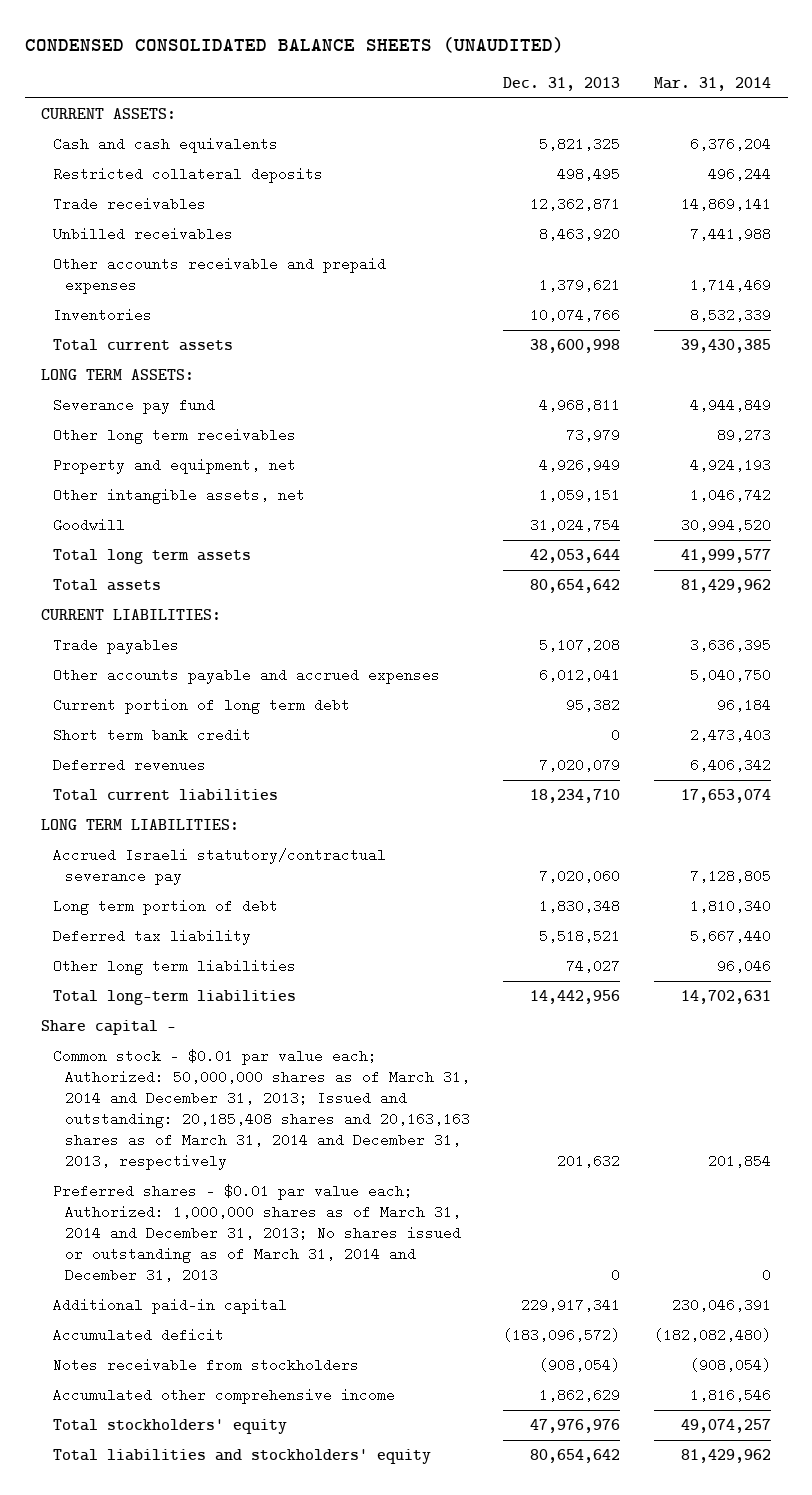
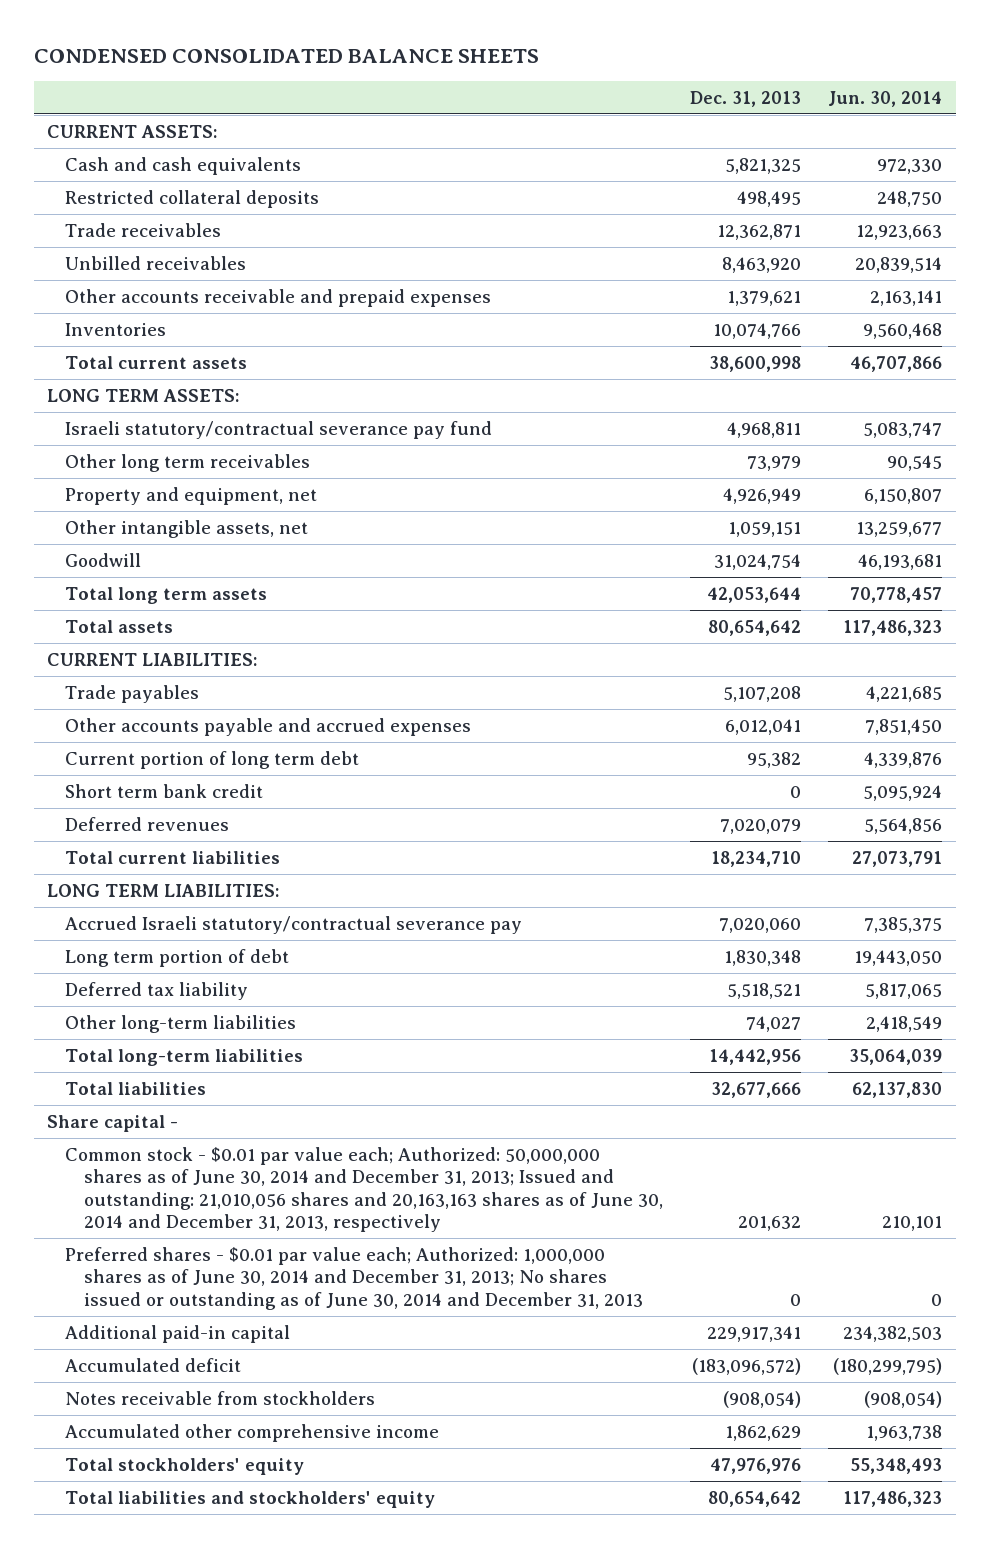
[24,36,564,53] CONDENSED CONSOLIDATED BALANCE SHEETS (UNAUDITED) -> [33,48,539,63] CONDENSED CONSOLIDATED BALANCE SHEETS
[653,76,771,91] Mar. 31, 2014 -> none
none -> [828,91,943,108] Jun. 30, 2014
[53,398,216,415] Severance pay fund -> [65,420,493,439] Israeli statutory/contractual severance pay fund
[53,959,297,976] Other long term liabilities -> [65,1014,297,1033] Other long-term liabilities
none -> [65,1081,207,1095] Total liabilities
[53,1049,470,1170] Common stock - $0.01 par value each; Authorized: 50,000,000 shares as of March 31, 2014 and December 31, 2013; Issued and outstanding: 20,185,408 shares and 20,163,163 shares as of March 31, 2014 and December 31, 2013, respectively -> [65,1146,663,1233] Common stock - $0.01 par value each; Authorized: 50,000,000 shares as of June 30, 2014 and December 31, 2013; Issued and outstanding: 21,010,056 shares and 20,163,163 shares as of June 30, 2014 and December 31, 2013, respectively
[53,1184,461,1282] Preferred shares - $0.01 par value each; Authorized: 1,000,000 shares as of March 31, 2014 and December 31, 2013; No shares issued or outstanding as of March 31, 2014 and December 31, 2013 -> [65,1246,643,1310] Preferred shares - $0.01 par value each; Authorized: 1,000,000 shares as of June 30, 2014 and December 31, 2013; No shares issued or outstanding as of June 30, 2014 and December 31, 2013

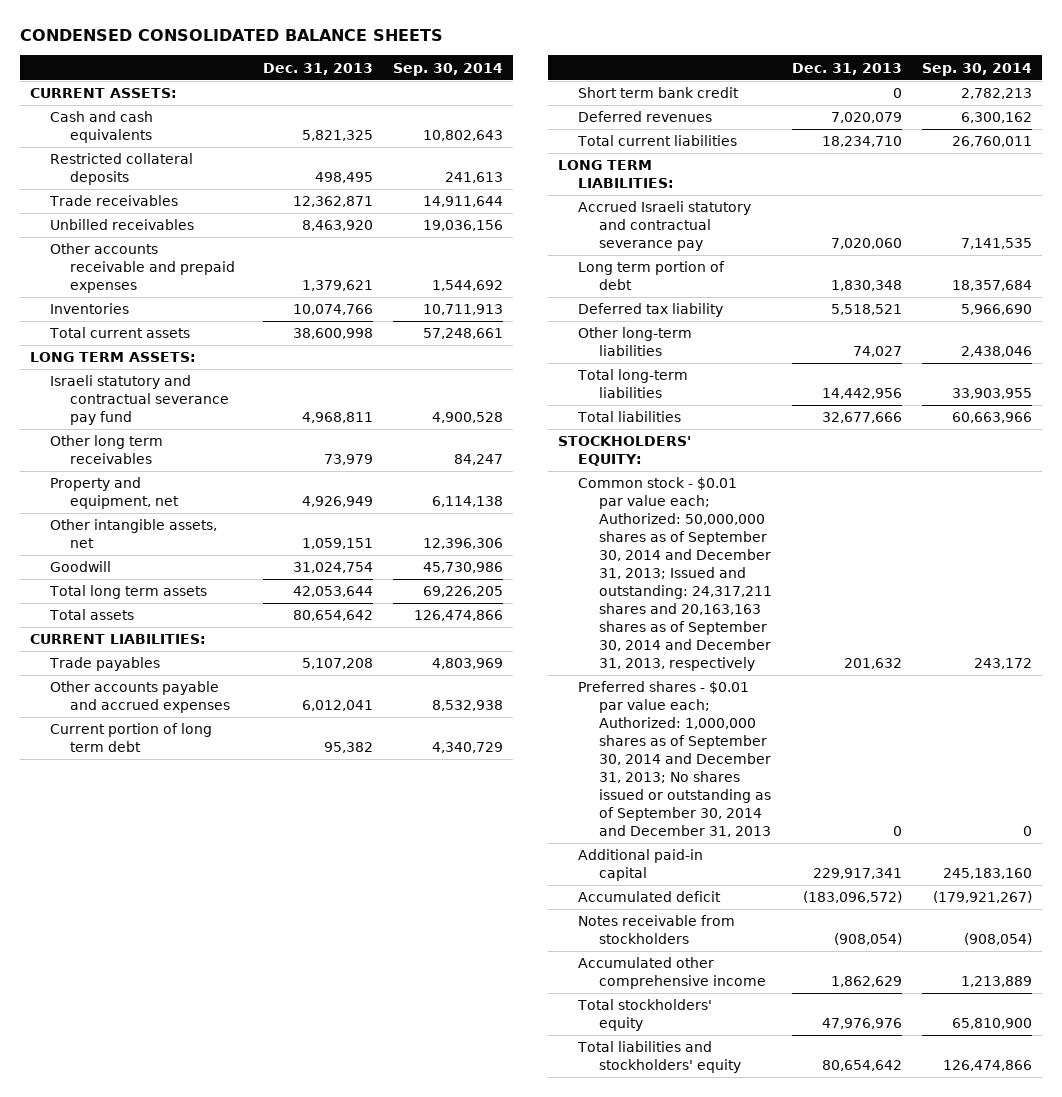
[828,91,943,108] Jun. 30, 2014 -> none
none -> [393,62,504,76] Sep. 30, 2014
[65,420,493,439] Israeli statutory/contractual severance pay fund -> [49,375,230,426] Israeli statutory and contractual severance pay fund
[65,915,523,934] Accrued Israeli statutory/contractual severance pay -> [578,201,752,252] Accrued Israeli statutory and contractual severance pay
[47,1114,179,1132] Share capital - -> none
none -> [558,436,692,467] STOCKHOLDERS' EQUITY:
[65,1146,663,1233] Common stock - $0.01 par value each; Authorized: 50,000,000 shares as of June 30, 2014 and December 31, 2013; Issued and outstanding: 21,010,056 shares and 20,163,163 shares as of June 30, 2014 and December 31, 2013, respectively -> [578,477,772,671] Common stock - $0.01 par value each; Authorized: 50,000,000 shares as of September 30, 2014 and December 31, 2013; Issued and outstanding: 24,317,211 shares and 20,163,163 shares as of September 30, 2014 and December 31, 2013, respectively
[65,1246,643,1310] Preferred shares - $0.01 par value each; Authorized: 1,000,000 shares as of June 30, 2014 and December 31, 2013; No shares issued or outstanding as of June 30, 2014 and December 31, 2013 -> [578,681,771,838] Preferred shares - $0.01 par value each; Authorized: 1,000,000 shares as of September 30, 2014 and December 31, 2013; No shares issued or outstanding as of September 30, 2014 and December 31, 2013

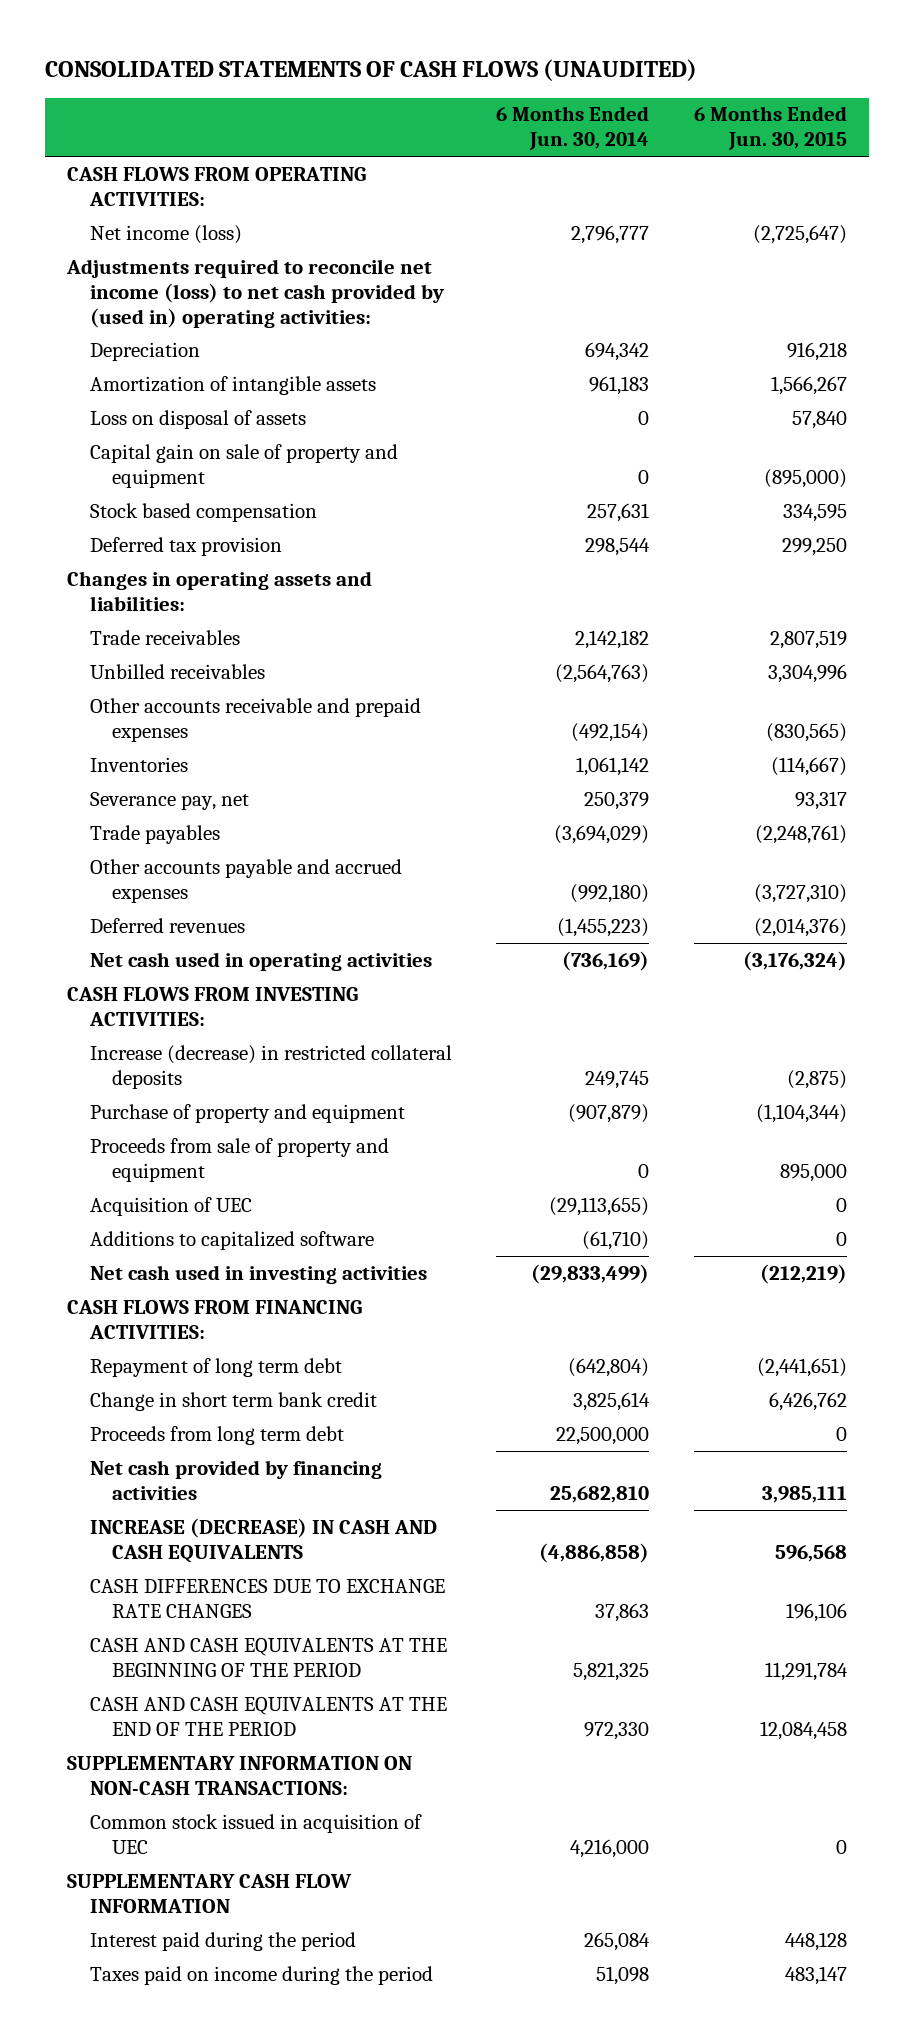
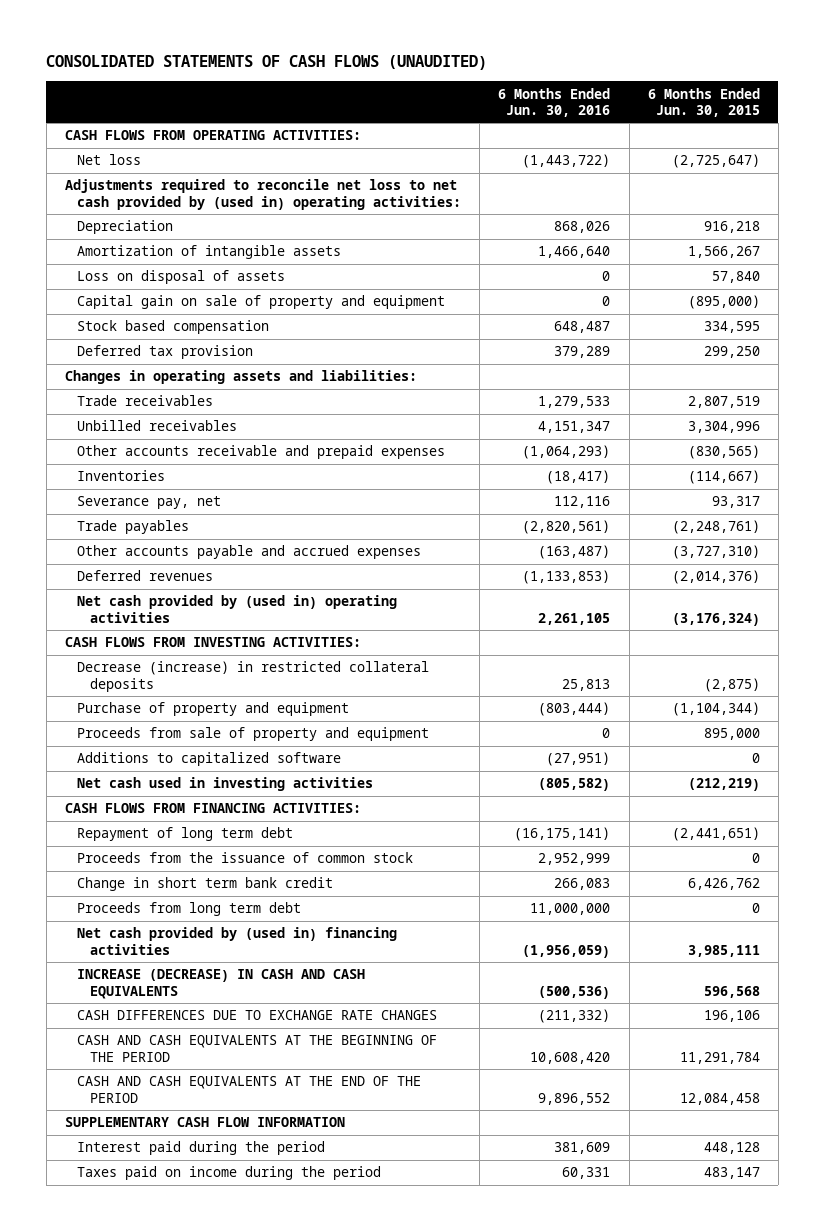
[496,106,650,151] 6 Months Ended Jun. 30, 2014 -> none
none -> [498,87,611,117] 6 Months Ended Jun. 30, 2016
[89,224,242,244] Net income (loss) -> [77,154,142,166] Net loss
[66,258,444,328] Adjustments required to reconcile net income (loss) to net cash provided by (used in) operating activities: -> [64,179,462,210] Adjustments required to reconcile net loss to net cash provided by (used in) operating activities:
[89,951,432,971] Net cash used in operating activities -> [77,595,398,623] Net cash provided by (used in) operating activities
[89,1044,452,1089] Increase (decrease) in restricted collateral deposits -> [77,661,430,692] Decrease (increase) in restricted collateral deposits
[89,1196,252,1216] Acquisition of UEC -> none
none -> [77,852,414,864] Proceeds from the issuance of common stock
[89,1459,382,1500] Net cash provided by financing activities -> [77,927,398,955] Net cash provided by (used in) financing activities
[67,1755,413,1795] SUPPLEMENTARY INFORMATION ON NON-CASH TRANSACTIONS: -> none
[89,1813,422,1854] Common stock issued in acquisition of UEC -> none

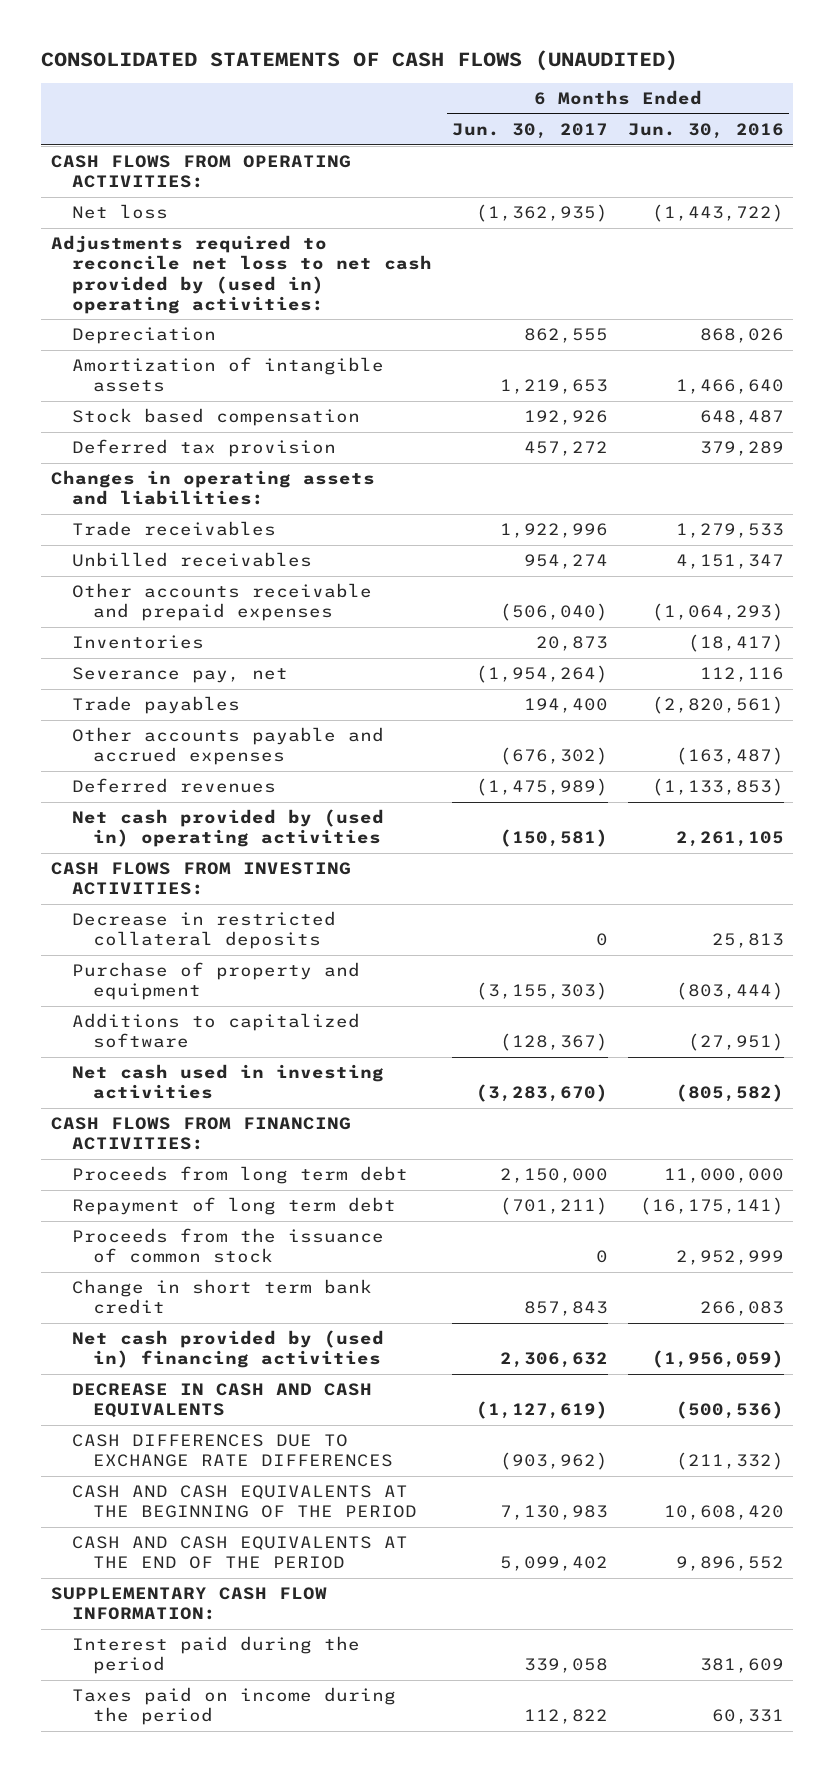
[647,87,760,117] 6 Months Ended Jun. 30, 2015 -> none
none -> [451,122,608,139] Jun. 30, 2017
[77,270,286,285] Loss on disposal of assets -> none
[77,295,446,310] Capital gain on sale of property and equipment -> none
[77,661,430,692] Decrease (increase) in restricted collateral deposits -> [72,911,337,950] Decrease in restricted collateral deposits
[77,727,430,742] Proceeds from sale of property and equipment -> none
[77,902,302,917] Proceeds from long term debt -> [72,1166,409,1185] Proceeds from long term debt
[77,969,366,999] INCREASE (DECREASE) IN CASH AND CASH EQUIVALENTS -> [72,1383,373,1419] DECREASE IN CASH AND CASH EQUIVALENTS
[77,1010,438,1021] CASH DIFFERENCES DUE TO EXCHANGE RATE CHANGES -> [72,1434,394,1468] CASH DIFFERENCES DUE TO EXCHANGE RATE DIFFERENCES
[64,1117,345,1128] SUPPLEMENTARY CASH FLOW INFORMATION -> [50,1587,327,1621] SUPPLEMENTARY CASH FLOW INFORMATION:

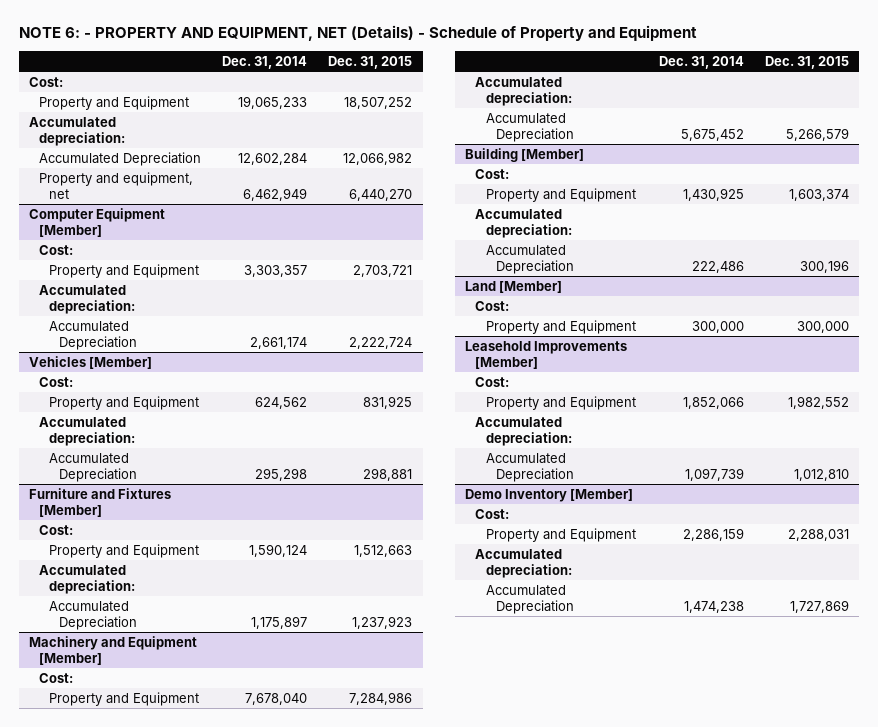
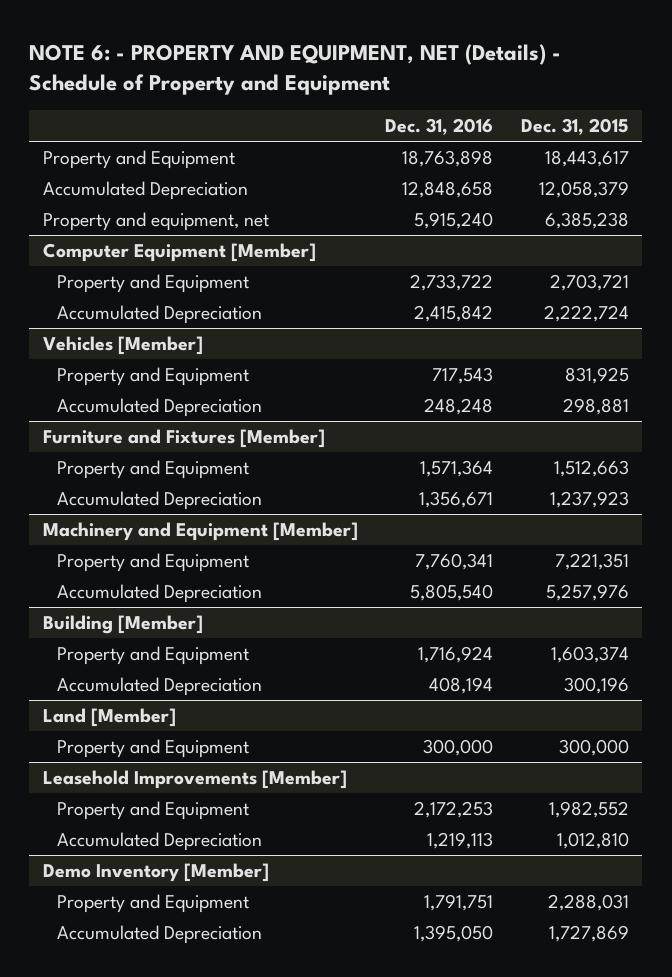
[222,56,308,70] Dec. 31, 2014 -> none
none -> [385,118,494,136] Dec. 31, 2016
[29,76,64,87] Cost: -> none
[29,116,126,146] Accumulated depreciation: -> none
[344,96,413,109] 18,507,252 -> [544,150,629,168] 18,443,617
[343,151,413,165] 12,066,982 -> [538,181,629,199] 12,058,379
[349,188,413,201] 6,440,270 -> [544,212,629,230] 6,385,238
[39,244,74,255] Cost: -> none
[39,284,136,314] Accumulated depreciation: -> none
[39,376,74,387] Cost: -> none
[39,416,136,446] Accumulated depreciation: -> none
[39,524,74,535] Cost: -> none
[39,564,136,594] Accumulated depreciation: -> none
[39,672,74,683] Cost: -> none
[475,76,572,106] Accumulated depreciation: -> none
[349,691,413,705] 7,284,986 -> [554,553,629,571] 7,221,351
[785,127,849,141] 5,266,579 -> [545,584,629,602] 5,257,976
[475,168,510,179] Cost: -> none
[475,208,572,238] Accumulated depreciation: -> none
[475,300,510,311] Cost: -> none
[475,376,510,387] Cost: -> none
[475,416,572,446] Accumulated depreciation: -> none
[475,508,510,519] Cost: -> none
[475,548,572,578] Accumulated depreciation: -> none

